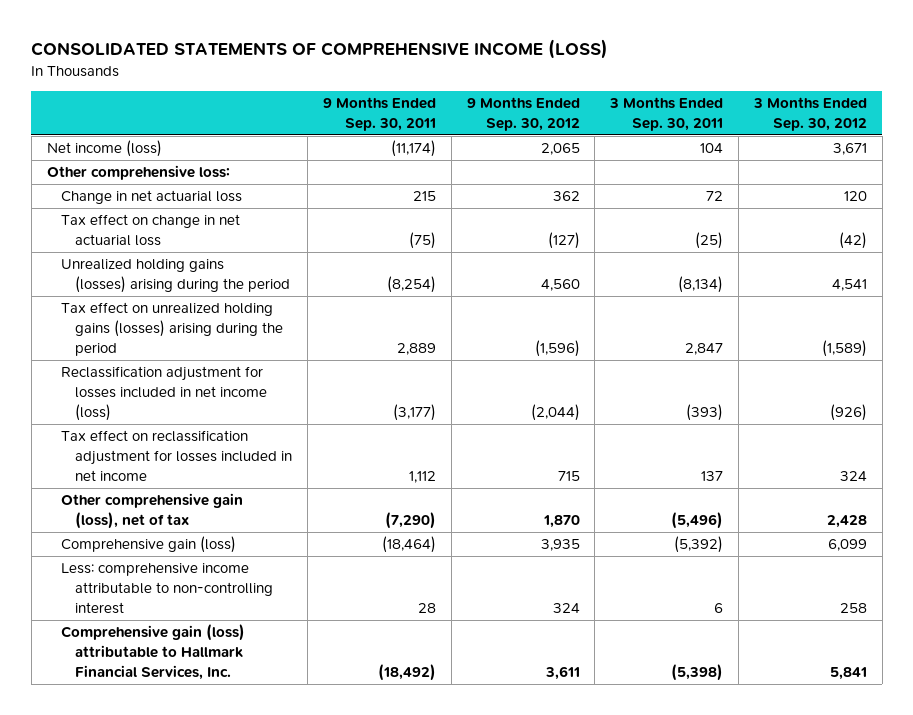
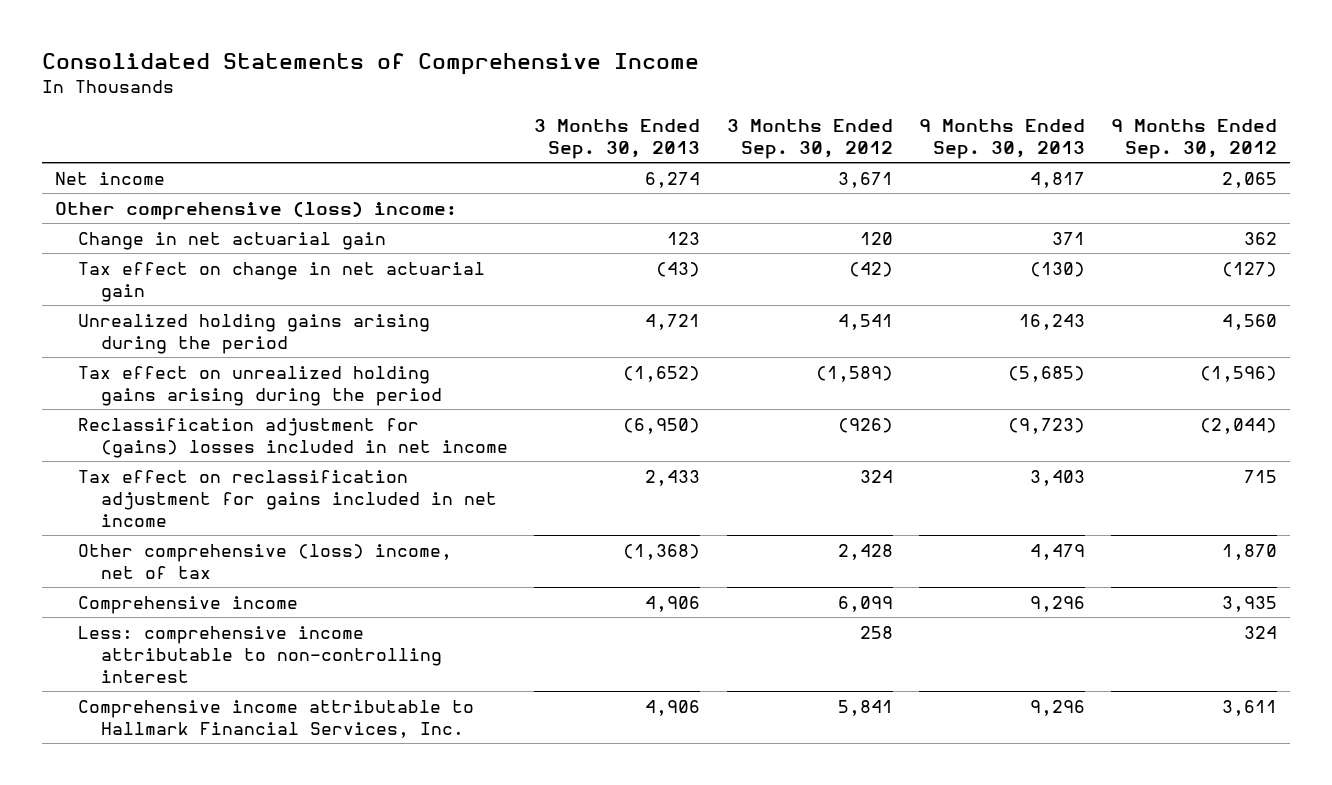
[31,39,609,60] CONSOLIDATED STATEMENTS OF COMPREHENSIVE INCOME (LOSS) -> [41,53,699,76] Consolidated Statements of Comprehensive Income
[322,97,436,131] 9 Months Ended Sep. 30, 2011 -> none
[609,97,724,131] 3 Months Ended Sep. 30, 2011 -> none
none -> [534,119,701,160] 3 Months Ended Sep. 30, 2013
none -> [918,119,1085,160] 9 Months Ended Sep. 30, 2013
[46,140,162,158] Net income (loss) -> [54,171,165,185] Net income
[46,165,230,181] Other comprehensive loss: -> [54,200,457,220] Other comprehensive (loss) income:
[61,190,243,205] Change in net actuarial loss -> [78,231,387,250] Change in net actuarial gain
[61,214,241,246] Tax effect on change in net actuarial loss -> [78,261,486,302] Tax effect on change in net actuarial gain
[61,259,291,293] Unrealized holding gains (losses) arising during the period -> [78,313,431,354] Unrealized holding gains arising during the period
[61,302,284,356] Tax effect on unrealized holding gains (losses) arising during the period -> [78,365,443,406] Tax effect on unrealized holding gains arising during the period
[61,366,268,421] Reclassification adjustment for losses included in net income (loss) -> [78,417,509,458] Reclassification adjustment for (gains) losses included in net income
[61,430,293,481] Tax effect on reclassification adjustment for losses included in net income -> [78,469,498,527] Tax effect on reclassification adjustment for gains included in net income
[61,493,244,529] Other comprehensive gain (loss), net of tax -> [78,543,453,579] Other comprehensive (loss) income, net of tax
[61,536,237,554] Comprehensive gain (loss) -> [78,595,299,614] Comprehensive income
[61,624,246,680] Comprehensive gain (loss) attributable to Hallmark Financial Services, Inc. -> [78,699,475,738] Comprehensive income attributable to Hallmark Financial Services, Inc.

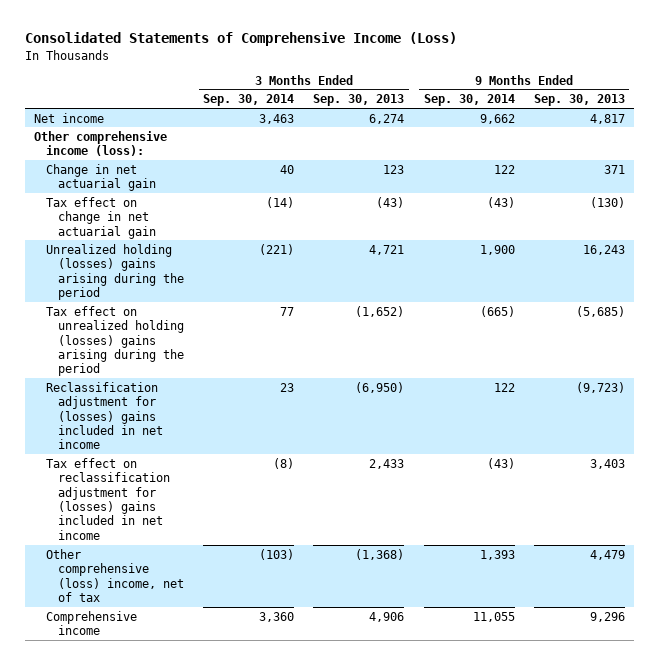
[41,53,699,76] Consolidated Statements of Comprehensive Income -> [24,32,457,47] Consolidated Statements of Comprehensive Income (Loss)
[726,119,893,160] 3 Months Ended Sep. 30, 2012 -> none
[1111,119,1278,160] 9 Months Ended Sep. 30, 2012 -> none
none -> [203,94,295,107] Sep. 30, 2014
none -> [423,94,515,107] Sep. 30, 2014
[54,200,457,220] Other comprehensive (loss) income: -> [34,130,168,157] Other comprehensive income (loss):
[78,313,431,354] Unrealized holding gains arising during the period -> [46,243,185,301] Unrealized holding (losses) gains arising during the period
[78,365,443,406] Tax effect on unrealized holding gains arising during the period -> [46,305,185,377] Tax effect on unrealized holding (losses) gains arising during the period
[78,417,509,458] Reclassification adjustment for (gains) losses included in net income -> [46,381,164,450] Reclassification adjustment for (losses) gains included in net income
[78,469,498,527] Tax effect on reclassification adjustment for gains included in net income -> [46,457,171,540] Tax effect on reclassification adjustment for (losses) gains included in net income
[78,625,443,683] Less: comprehensive income attributable to non-controlling interest -> none
[78,699,475,738] Comprehensive income attributable to Hallmark Financial Services, Inc. -> none

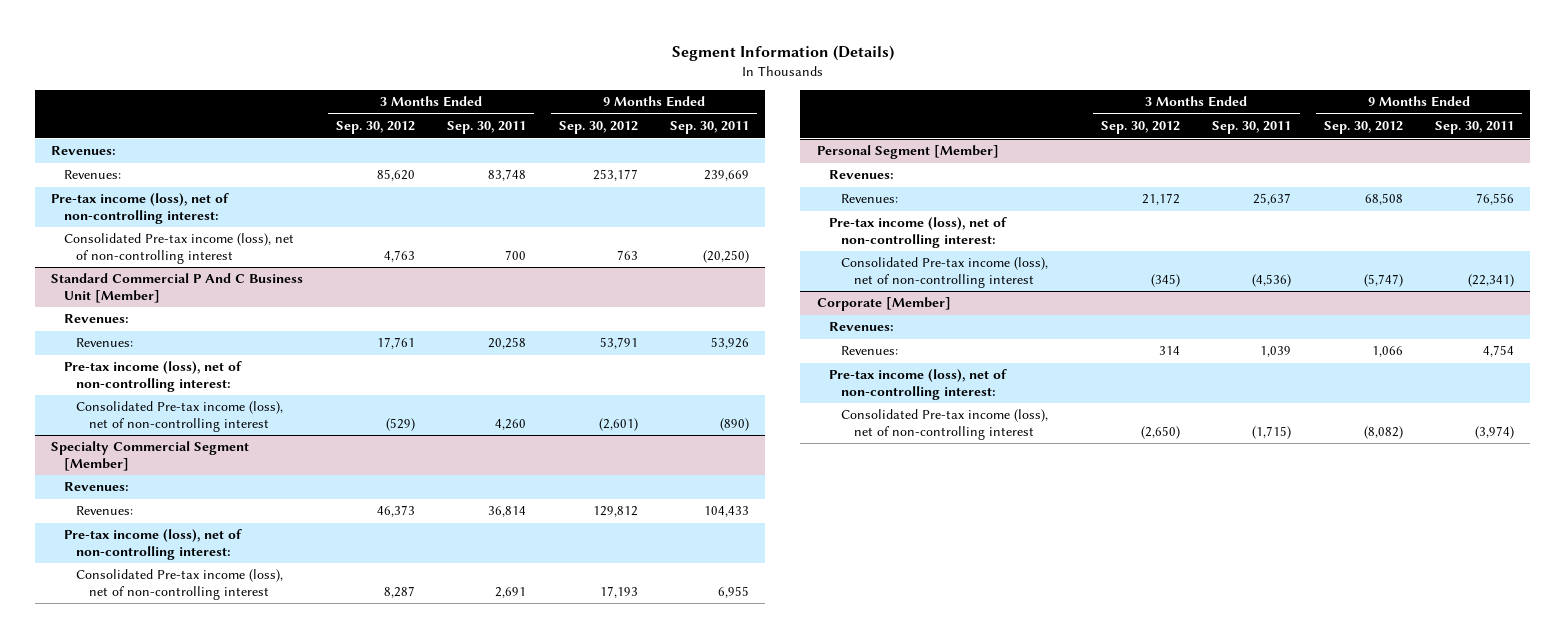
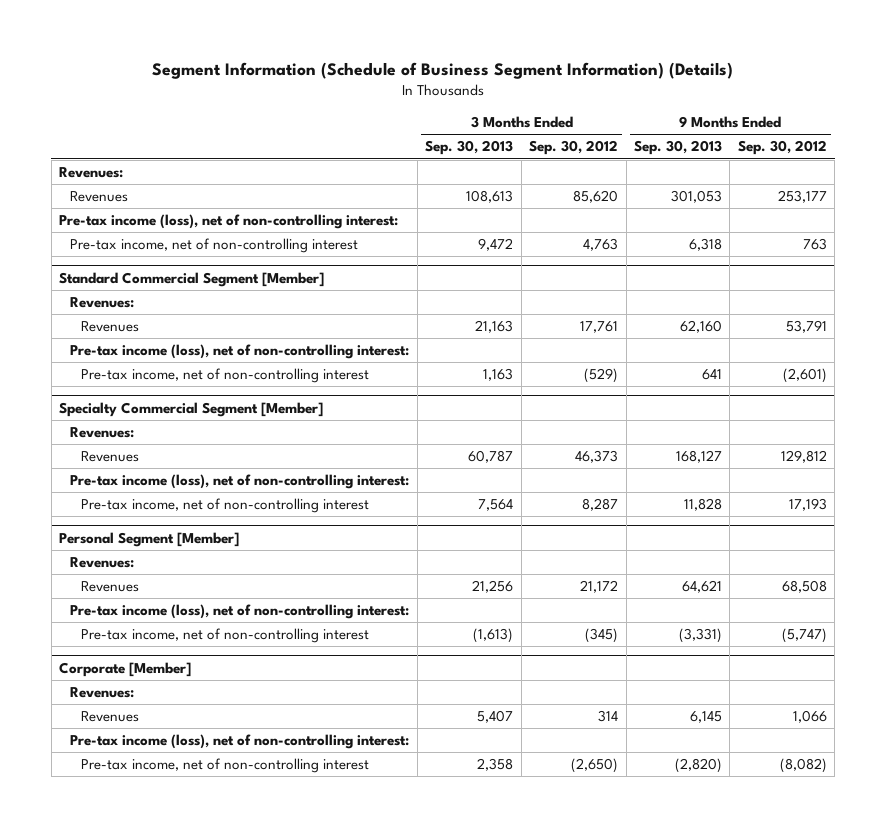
[671,45,894,62] Segment Information (Details) -> [152,61,734,79] Segment Information (Schedule of Business Segment Information) (Details)
[447,121,527,135] Sep. 30, 2011 -> none
[670,121,750,135] Sep. 30, 2011 -> none
none -> [425,140,514,156] Sep. 30, 2013
none -> [634,140,723,156] Sep. 30, 2013
[63,170,121,180] Revenues: -> [70,191,129,203] Revenues
[51,273,304,304] Standard Commercial P And C Business Unit [Member] -> none
[63,233,294,265] Consolidated Pre-tax income (loss), net of non-controlling interest -> [70,238,359,254] Pre-tax income, net of non-controlling interest
none -> [59,271,325,287] Standard Commercial Segment [Member]
[76,338,134,348] Revenues: -> [81,321,140,333] Revenues
[76,401,284,433] Consolidated Pre-tax income (loss), net of non-controlling interest -> [81,368,370,384] Pre-tax income, net of non-controlling interest
[76,506,134,516] Revenues: -> [81,451,140,463] Revenues
[76,569,284,601] Consolidated Pre-tax income (loss), net of non-controlling interest -> [81,498,370,514] Pre-tax income, net of non-controlling interest
[841,194,899,204] Revenues: -> [81,581,140,593] Revenues
[841,257,1049,289] Consolidated Pre-tax income (loss), net of non-controlling interest -> [81,628,370,644] Pre-tax income, net of non-controlling interest
[841,346,899,356] Revenues: -> [81,711,140,723] Revenues
[841,409,1049,441] Consolidated Pre-tax income (loss), net of non-controlling interest -> [81,758,370,774] Pre-tax income, net of non-controlling interest

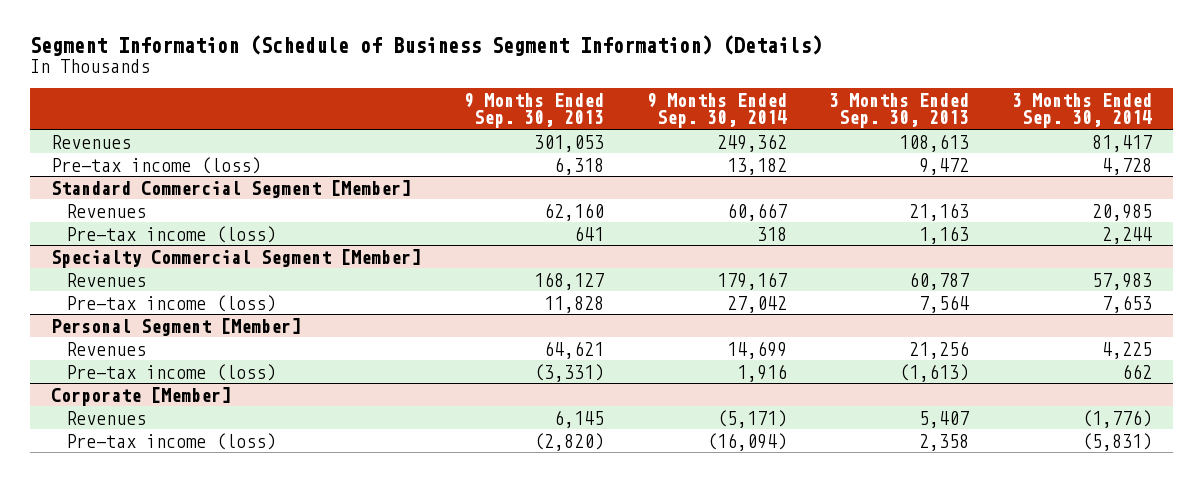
[529,140,619,156] Sep. 30, 2012 -> none
[737,140,827,156] Sep. 30, 2012 -> none
none -> [646,92,787,129] 9 Months Ended Sep. 30, 2014
none -> [1011,92,1152,129] 3 Months Ended Sep. 30, 2014
[59,167,124,179] Revenues: -> none
[59,214,399,230] Pre-tax income (loss), net of non-controlling interest: -> none
[70,238,359,254] Pre-tax income, net of non-controlling interest -> [51,156,262,174] Pre-tax income (loss)
[70,297,135,309] Revenues: -> none
[70,344,410,360] Pre-tax income (loss), net of non-controlling interest: -> none
[81,368,370,384] Pre-tax income, net of non-controlling interest -> [65,225,276,243] Pre-tax income (loss)
[70,427,135,439] Revenues: -> none
[70,474,410,490] Pre-tax income (loss), net of non-controlling interest: -> none
[81,498,370,514] Pre-tax income, net of non-controlling interest -> [65,294,276,312] Pre-tax income (loss)
[70,557,135,569] Revenues: -> none
[70,604,410,620] Pre-tax income (loss), net of non-controlling interest: -> none
[81,628,370,644] Pre-tax income, net of non-controlling interest -> [65,363,276,381] Pre-tax income (loss)
[70,687,135,699] Revenues: -> none
[70,734,410,750] Pre-tax income (loss), net of non-controlling interest: -> none
[81,758,370,774] Pre-tax income, net of non-controlling interest -> [65,432,276,450] Pre-tax income (loss)

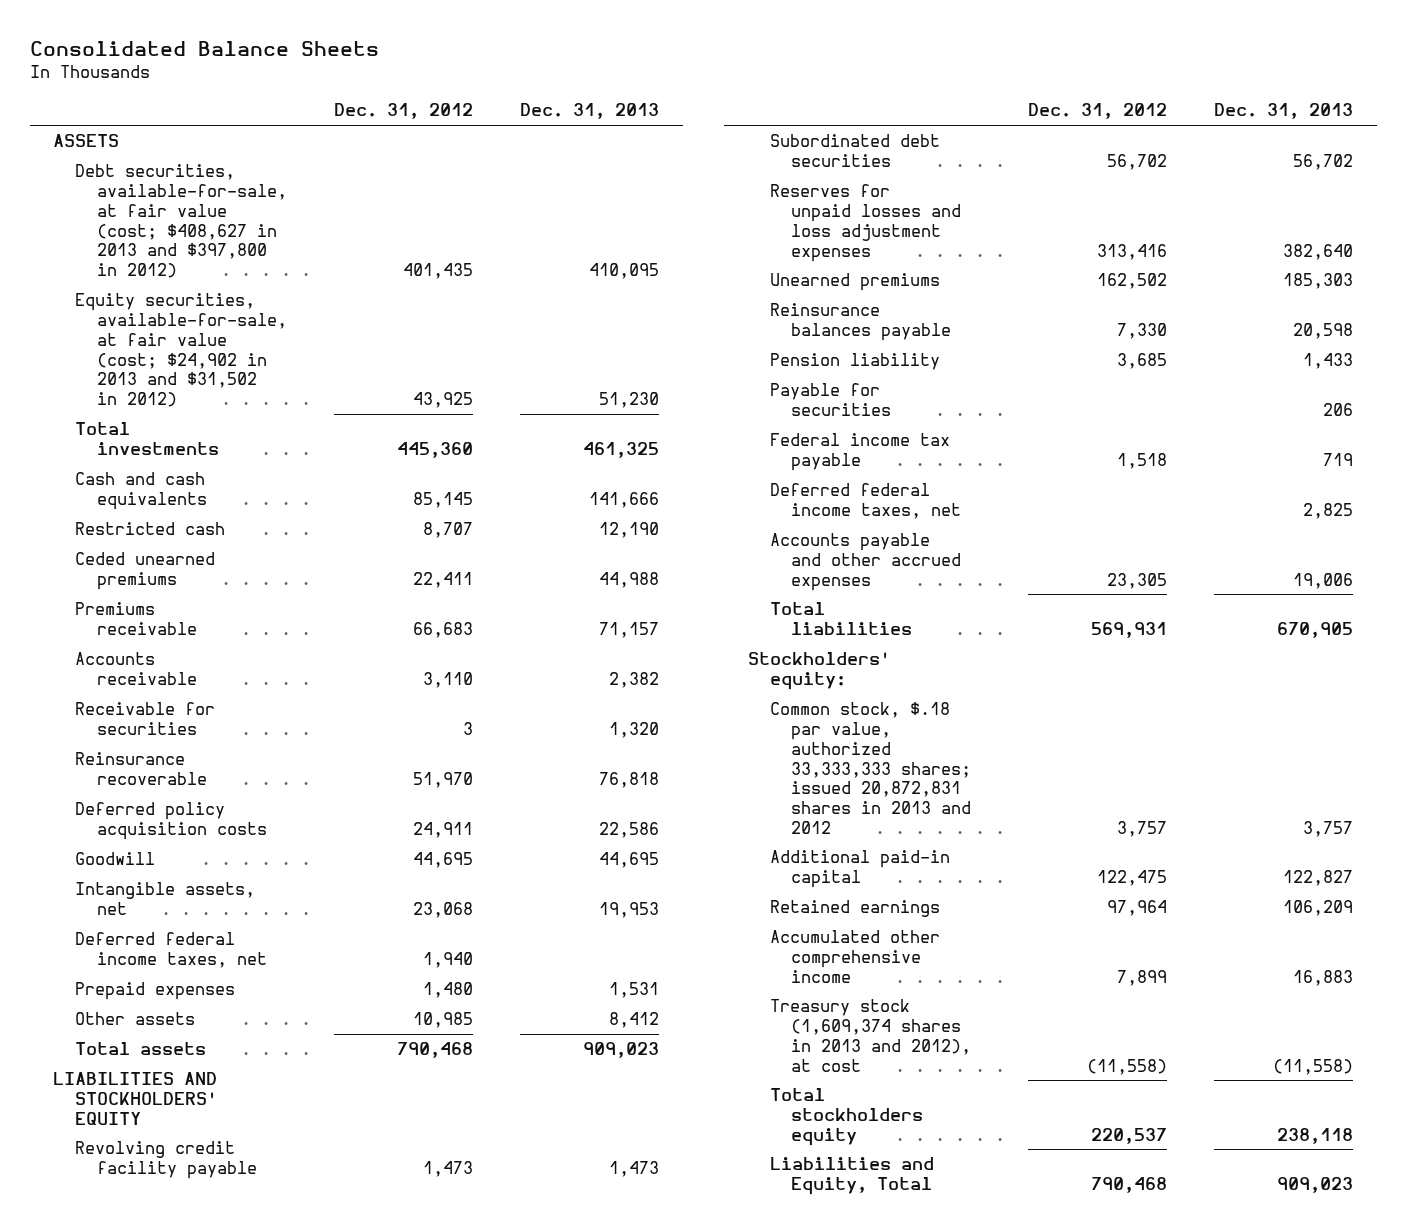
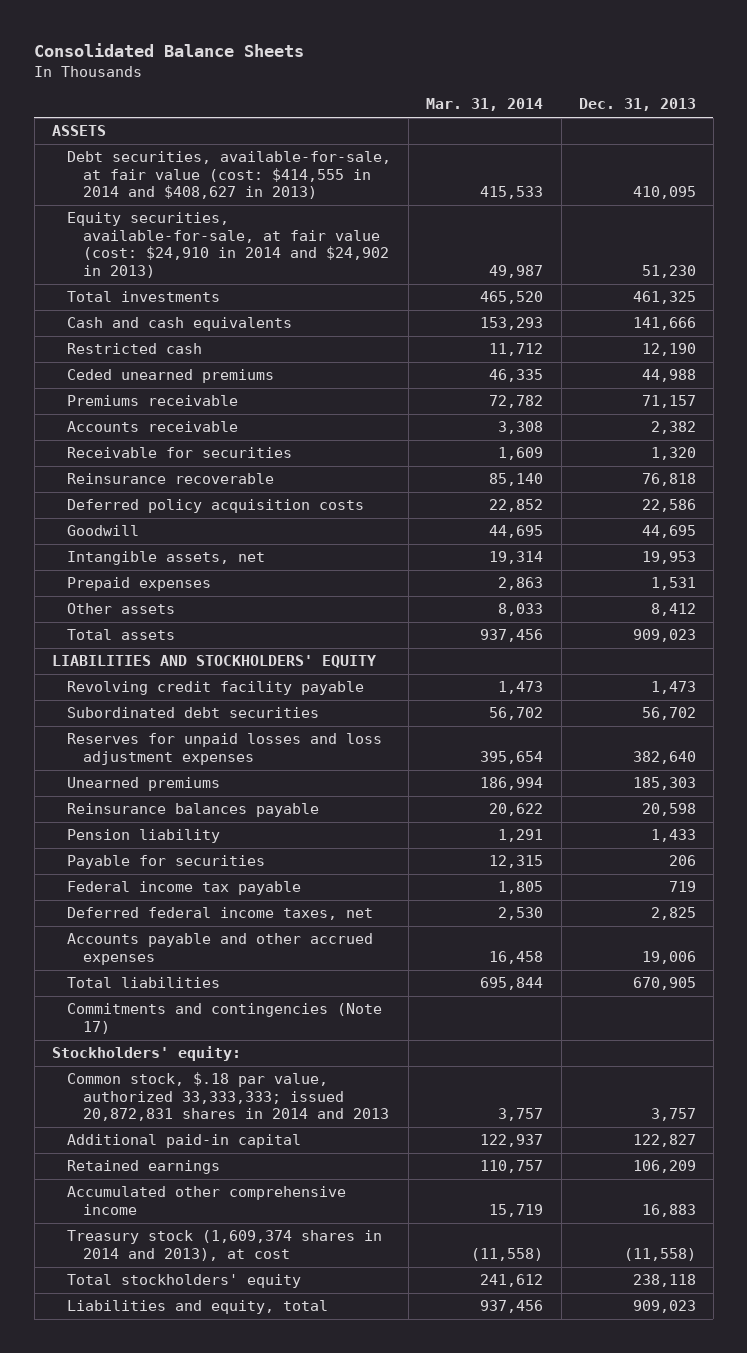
[334,103,474,120] Dec. 31, 2012 -> none
none -> [426,98,544,112] Mar. 31, 2014
[75,164,288,278] Debt securities, available-for-sale, at fair value (cost; $408,627 in 2013 and $397,800 in 2012) -> [67,151,392,200] Debt securities, available-for-sale, at fair value (cost: $414,555 in 2014 and $408,627 in 2013)
[75,293,288,407] Equity securities, available-for-sale, at fair value (cost; $24,902 in 2013 and $31,502 in 2012) -> [67,212,390,278] Equity securities, available-for-sale, at fair value (cost: $24,910 in 2014 and $24,902 in 2013)
[75,932,268,969] Deferred federal income taxes, net -> none
none -> [67,1003,383,1034] Commitments and contingencies (Note 17)
[769,702,972,834] Common stock, $.18 par value, authorized 33,333,333 shares; issued 20,872,831 shares in 2013 and 2012 -> [67,1072,390,1122] Common stock, $.18 par value, authorized 33,333,333; issued 20,872,831 shares in 2014 and 2013
[769,999,972,1072] Treasury stock (1,609,374 shares in 2013 and 2012), at cost -> [67,1230,383,1261] Treasury stock (1,609,374 shares in 2014 and 2013), at cost
[769,1088,924,1146] Total stockholders equity -> [67,1274,302,1289] Total stockholders' equity
[769,1157,934,1196] Liabilities and Equity, Total -> [67,1300,329,1315] Liabilities and equity, total

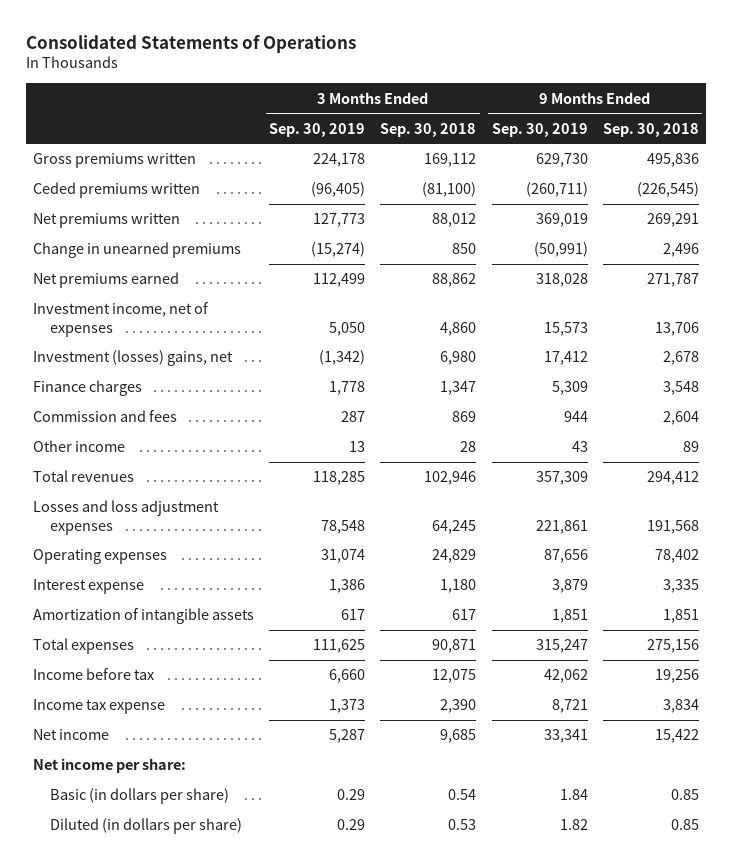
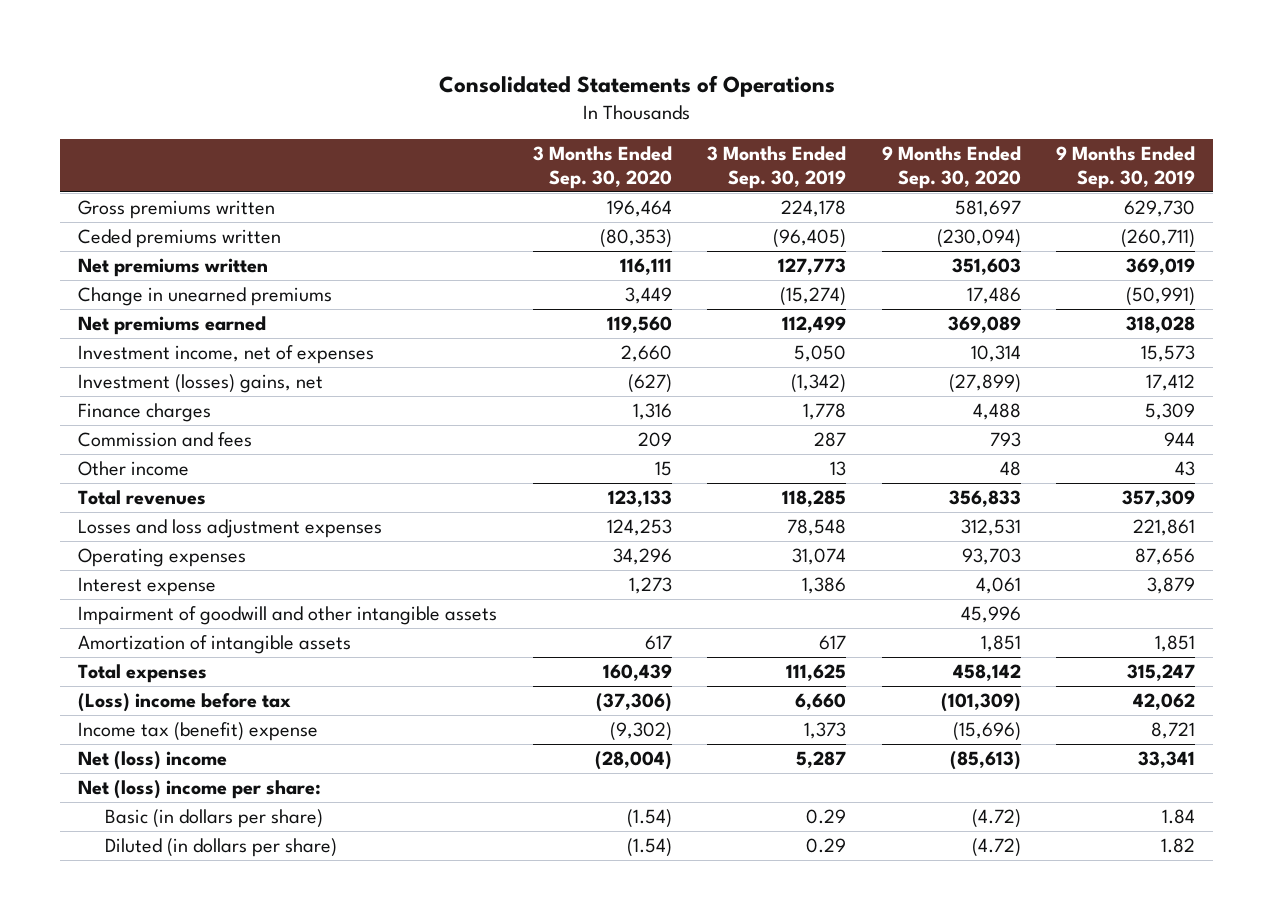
[380,122,477,137] Sep. 30, 2018 -> none
[602,122,699,137] Sep. 30, 2018 -> none
none -> [532,146,672,189] 3 Months Ended Sep. 30, 2020
none -> [881,146,1021,189] 9 Months Ended Sep. 30, 2020
none -> [78,606,498,626] Impairment of goodwill and other intangible assets
[33,668,155,681] Income before tax -> [78,693,292,713] (Loss) income before tax
[33,699,166,715] Income tax expense -> [78,722,319,742] Income tax (benefit) expense
[33,729,110,741] Net income -> [78,751,228,771] Net (loss) income
[33,758,187,774] Net income per share: -> [78,780,322,800] Net (loss) income per share:

